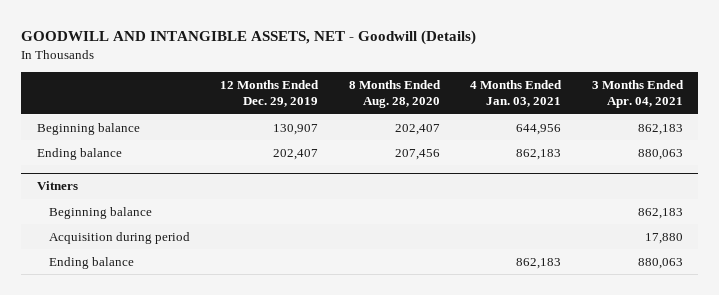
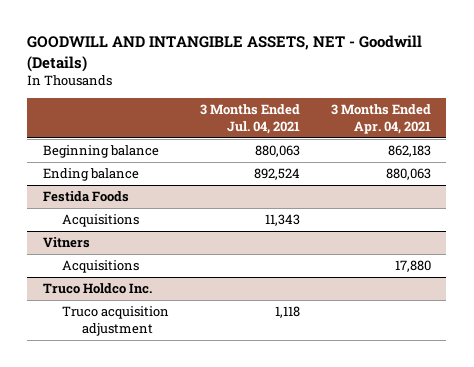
[220,79,320,108] 12 Months Ended Dec. 29, 2019 -> none
[348,79,441,109] 8 Months Ended Aug. 28, 2020 -> none
[470,79,563,108] 4 Months Ended Jan. 03, 2021 -> none
none -> [200,104,301,134] 3 Months Ended Jul. 04, 2021
none -> [42,191,129,203] Festida Foods
none -> [62,214,140,228] Acquisitions
[48,206,152,219] Beginning balance -> none
[48,256,134,269] Ending balance -> none
[48,231,190,244] Acquisition during period -> [62,260,140,274] Acquisitions
none -> [42,283,152,295] Truco Holdco Inc.
none -> [62,306,170,336] Truco acquisition adjustment

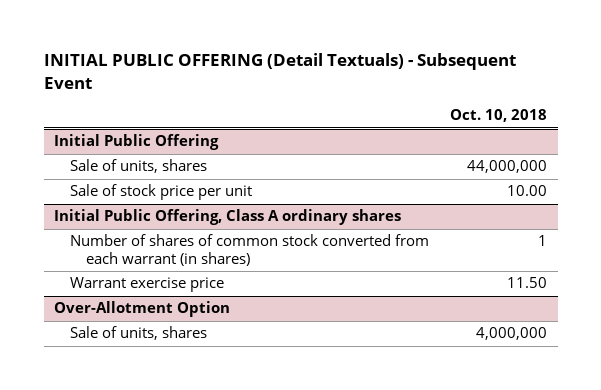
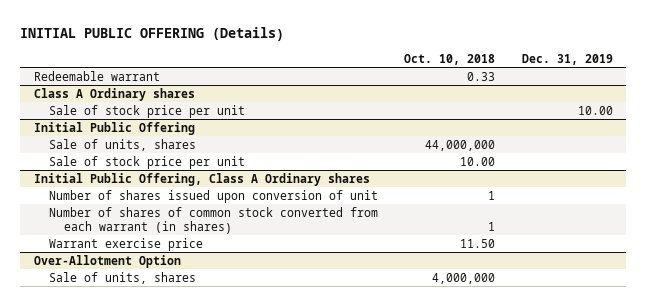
[43,53,516,89] INITIAL PUBLIC OFFERING (Detail Textuals) - Subsequent Event -> [20,27,285,42] INITIAL PUBLIC OFFERING (Details)
none -> [521,53,613,65] Dec. 31, 2019
none -> [33,70,160,81] Redeemable warrant
none -> [33,87,195,101] Class A Ordinary shares
none -> [48,104,245,118] Sale of stock price per unit
[54,209,402,226] Initial Public Offering, Class A ordinary shares -> [33,172,370,186] Initial Public Offering, Class A Ordinary shares
none -> [48,189,378,203] Number of shares issued upon conversion of unit

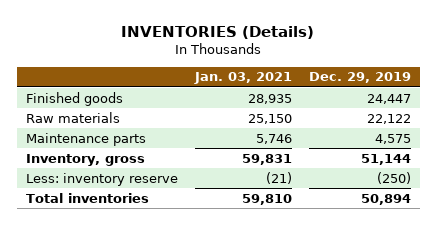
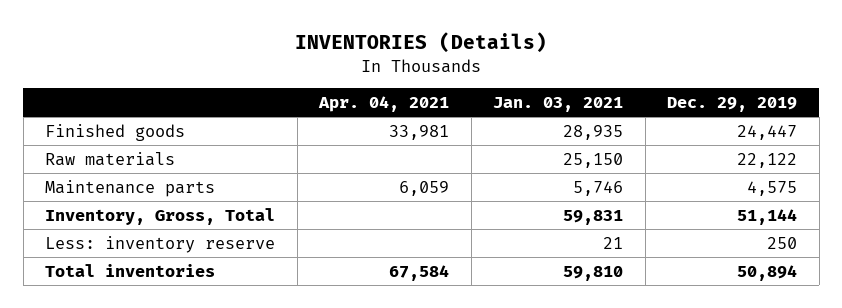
none -> [318,96,450,113] Apr. 04, 2021
[25,153,145,166] Inventory, gross -> [45,207,276,225] Inventory, Gross, Total
[265,171,292,184] (21) -> [603,236,624,249] 21
[377,171,412,184] (250) -> [767,236,798,249] 250

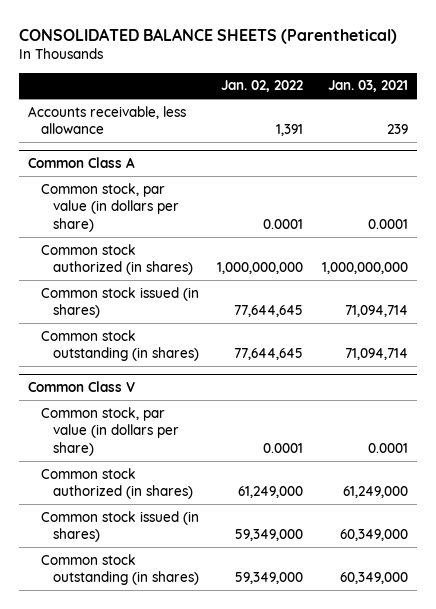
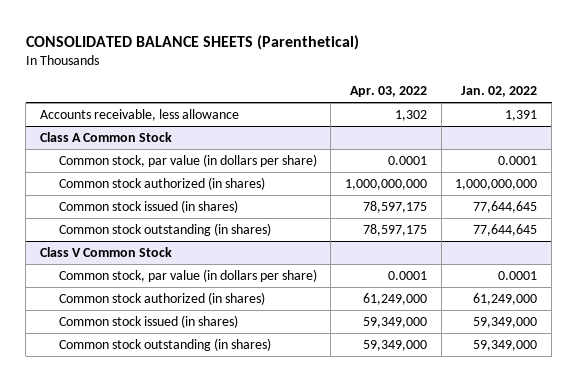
[327,80,408,93] Jan. 03, 2021 -> none
none -> [349,86,427,98] Apr. 03, 2022
[28,157,136,169] Common Class A -> [39,132,172,143] Class A Common Stock
[28,381,136,393] Common Class V -> [39,247,172,258] Class V Common Stock

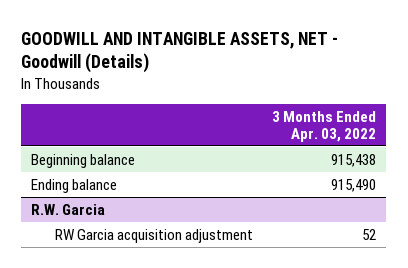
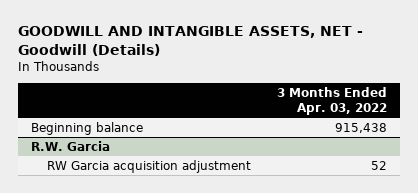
[31,178,118,193] Ending balance -> none

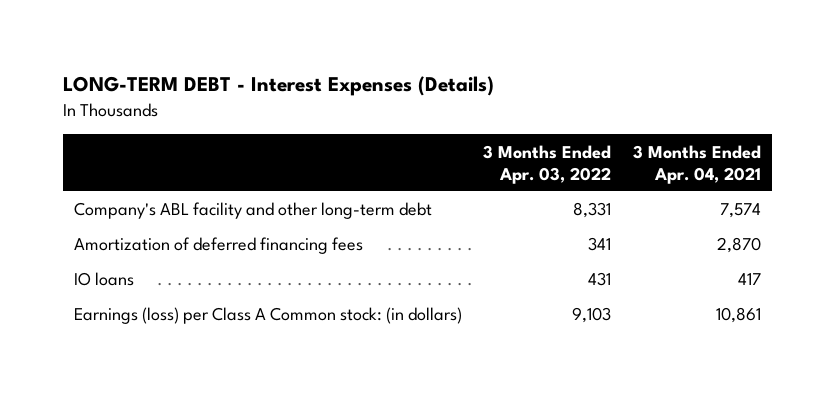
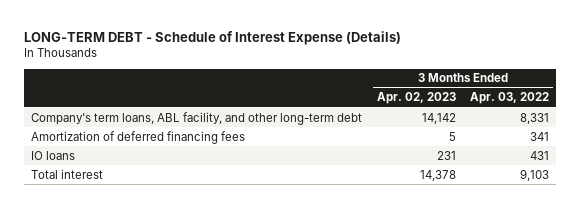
[63,76,495,97] LONG-TERM DEBT - Interest Expenses (Details) -> [23,30,401,45] LONG-TERM DEBT - Schedule of Interest Expense (Details)
[632,144,761,184] 3 Months Ended Apr. 04, 2021 -> none
none -> [376,92,456,105] Apr. 02, 2023
[73,202,432,220] Company's ABL facility and other long-term debt -> [31,111,363,125] Company's term loans, ABL facility, and other long-term debt
[73,307,462,325] Earnings (loss) per Class A Common stock: (in dollars) -> [31,168,104,179] Total interest

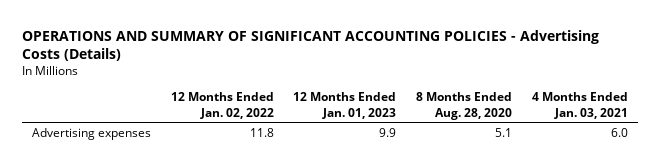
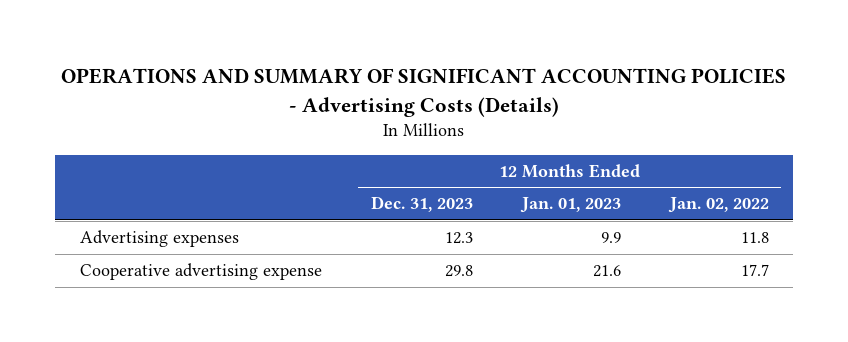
[416,92,513,120] 8 Months Ended Aug. 28, 2020 -> none
[531,92,628,119] 4 Months Ended Jan. 03, 2021 -> none
none -> [370,196,473,213] Dec. 31, 2023
none -> [79,263,322,281] Cooperative advertising expense

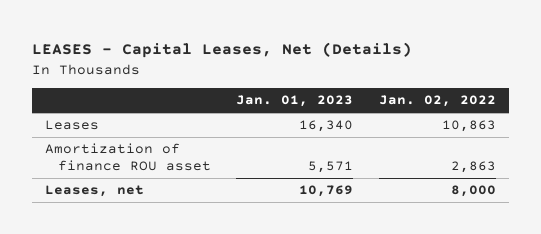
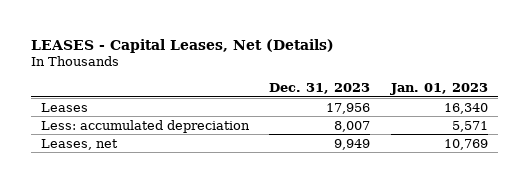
[378,95,496,108] Jan. 02, 2022 -> none
none -> [269,83,371,95] Dec. 31, 2023
[45,143,211,172] Amortization of finance ROU asset -> [40,119,250,133] Less: accumulated depreciation

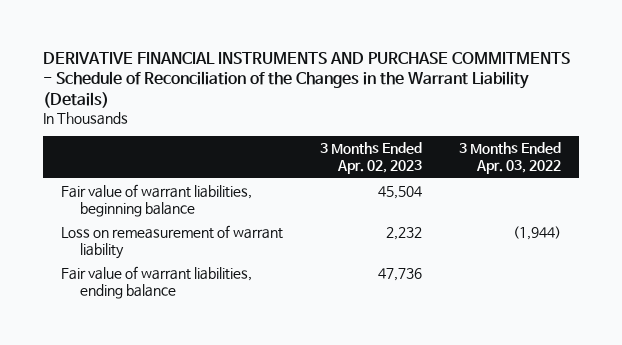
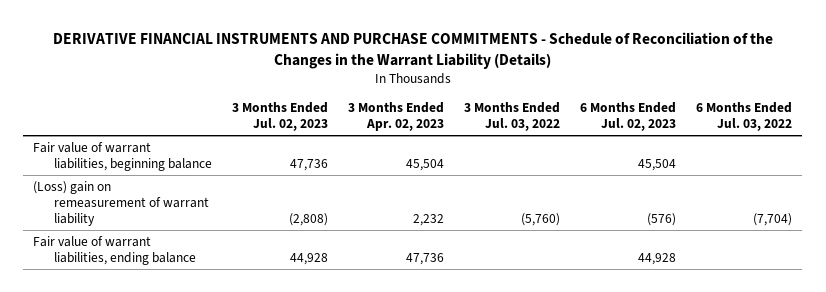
[458,142,561,175] 3 Months Ended Apr. 03, 2022 -> none
none -> [231,102,328,131] 3 Months Ended Jul. 02, 2023
none -> [463,102,560,131] 3 Months Ended Jul. 03, 2022
none -> [579,102,676,131] 6 Months Ended Jul. 02, 2023
none -> [696,102,793,131] 6 Months Ended Jul. 03, 2022
[61,224,284,259] Loss on remeasurement of warrant liability -> [33,181,209,226] (Loss) gain on remeasurement of warrant liability

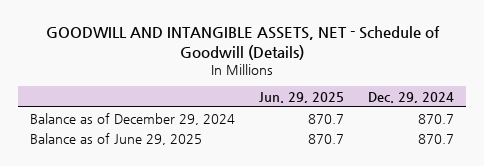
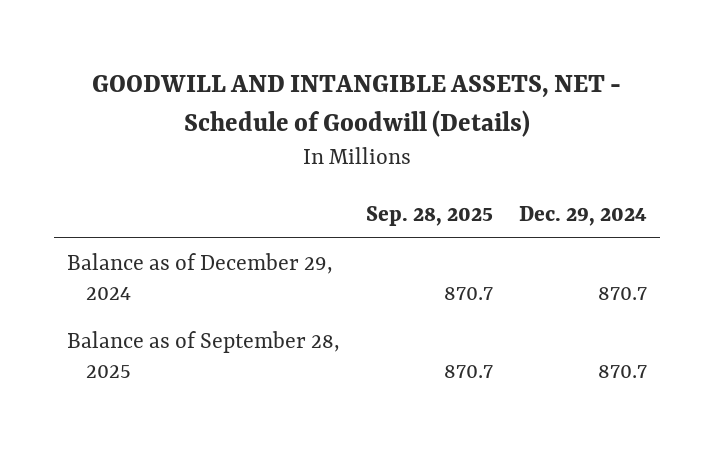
[258,91,344,103] Jun. 29, 2025 -> none
none -> [365,205,493,226] Sep. 28, 2025
[29,132,202,145] Balance as of June 29, 2025 -> [66,331,340,379] Balance as of September 28, 2025

